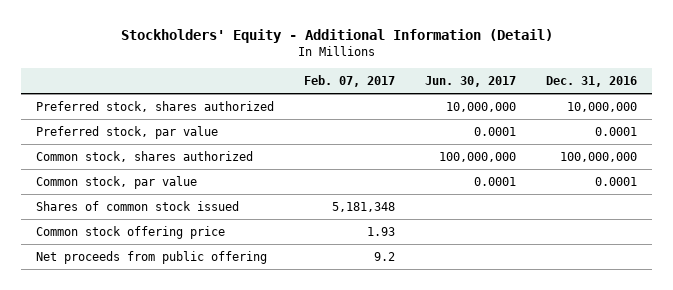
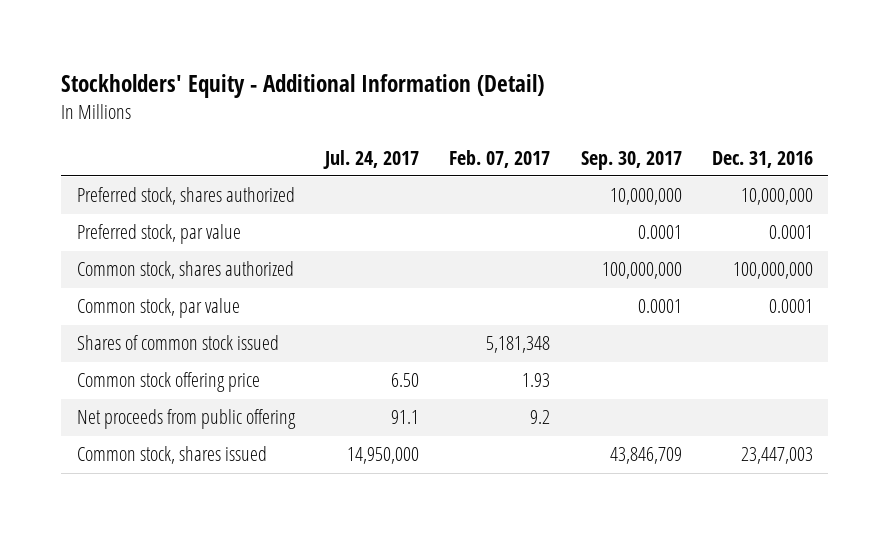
[425,76,517,88] Jun. 30, 2017 -> none
none -> [322,149,419,169] Jul. 24, 2017
none -> [580,150,682,170] Sep. 30, 2017
none -> [76,446,267,465] Common stock, shares issued

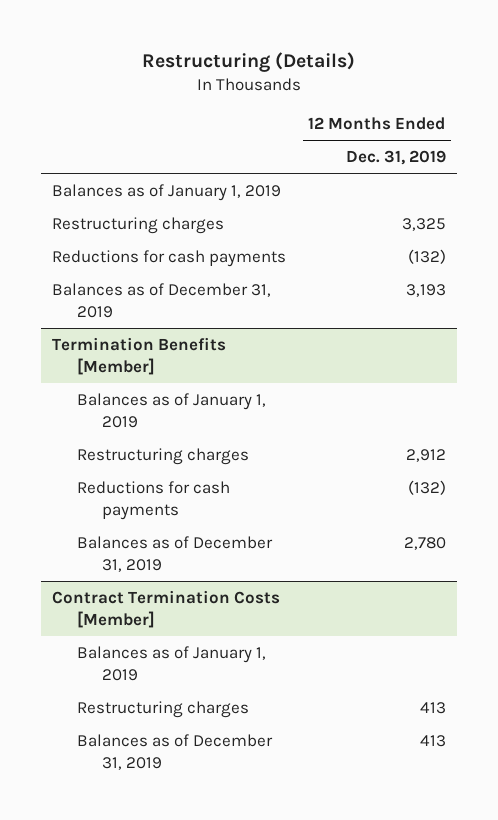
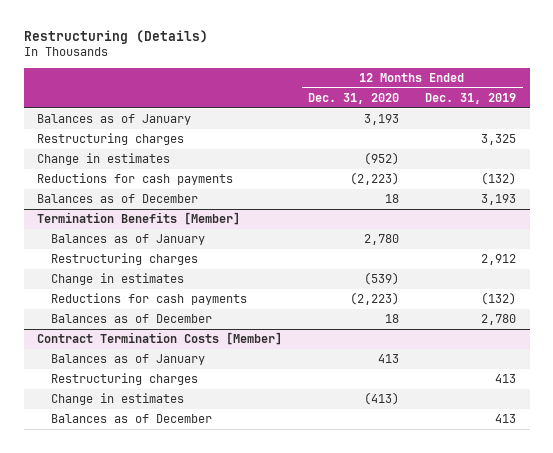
none -> [308,92,400,104] Dec. 31, 2020
[52,183,282,201] Balances as of January 1, 2019 -> [36,114,191,126] Balances as of January
none -> [36,153,170,166] Change in estimates
[52,282,272,318] Balances as of December 31, 2019 -> [36,194,198,204] Balances as of December
[77,392,267,428] Balances as of January 1, 2019 -> [51,234,206,246] Balances as of January
none -> [51,273,185,286] Change in estimates
[77,535,274,572] Balances as of December 31, 2019 -> [51,314,213,324] Balances as of December
[77,645,267,681] Balances as of January 1, 2019 -> [51,354,206,366] Balances as of January
none -> [51,393,185,406] Change in estimates
[77,733,274,770] Balances as of December 31, 2019 -> [51,414,213,424] Balances as of December

